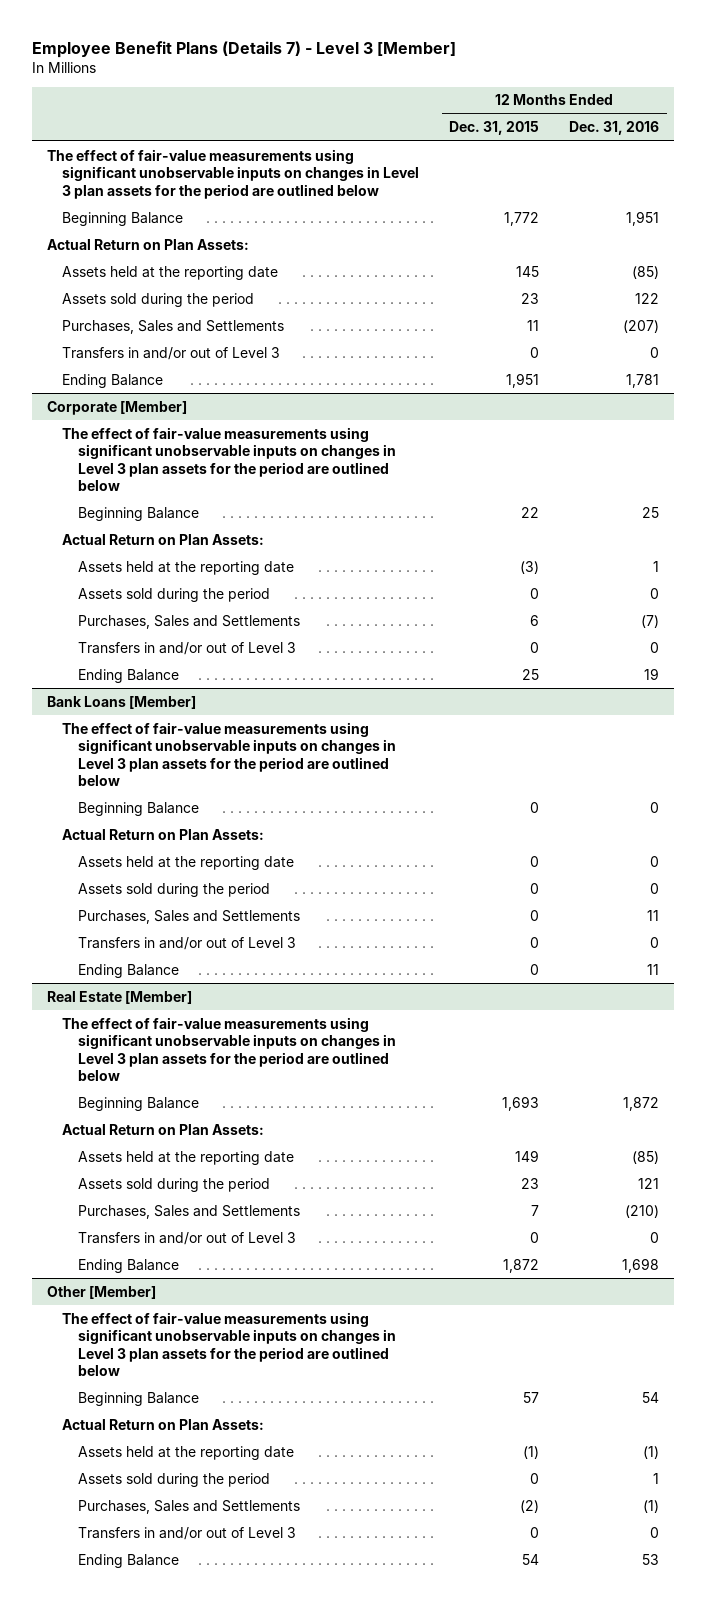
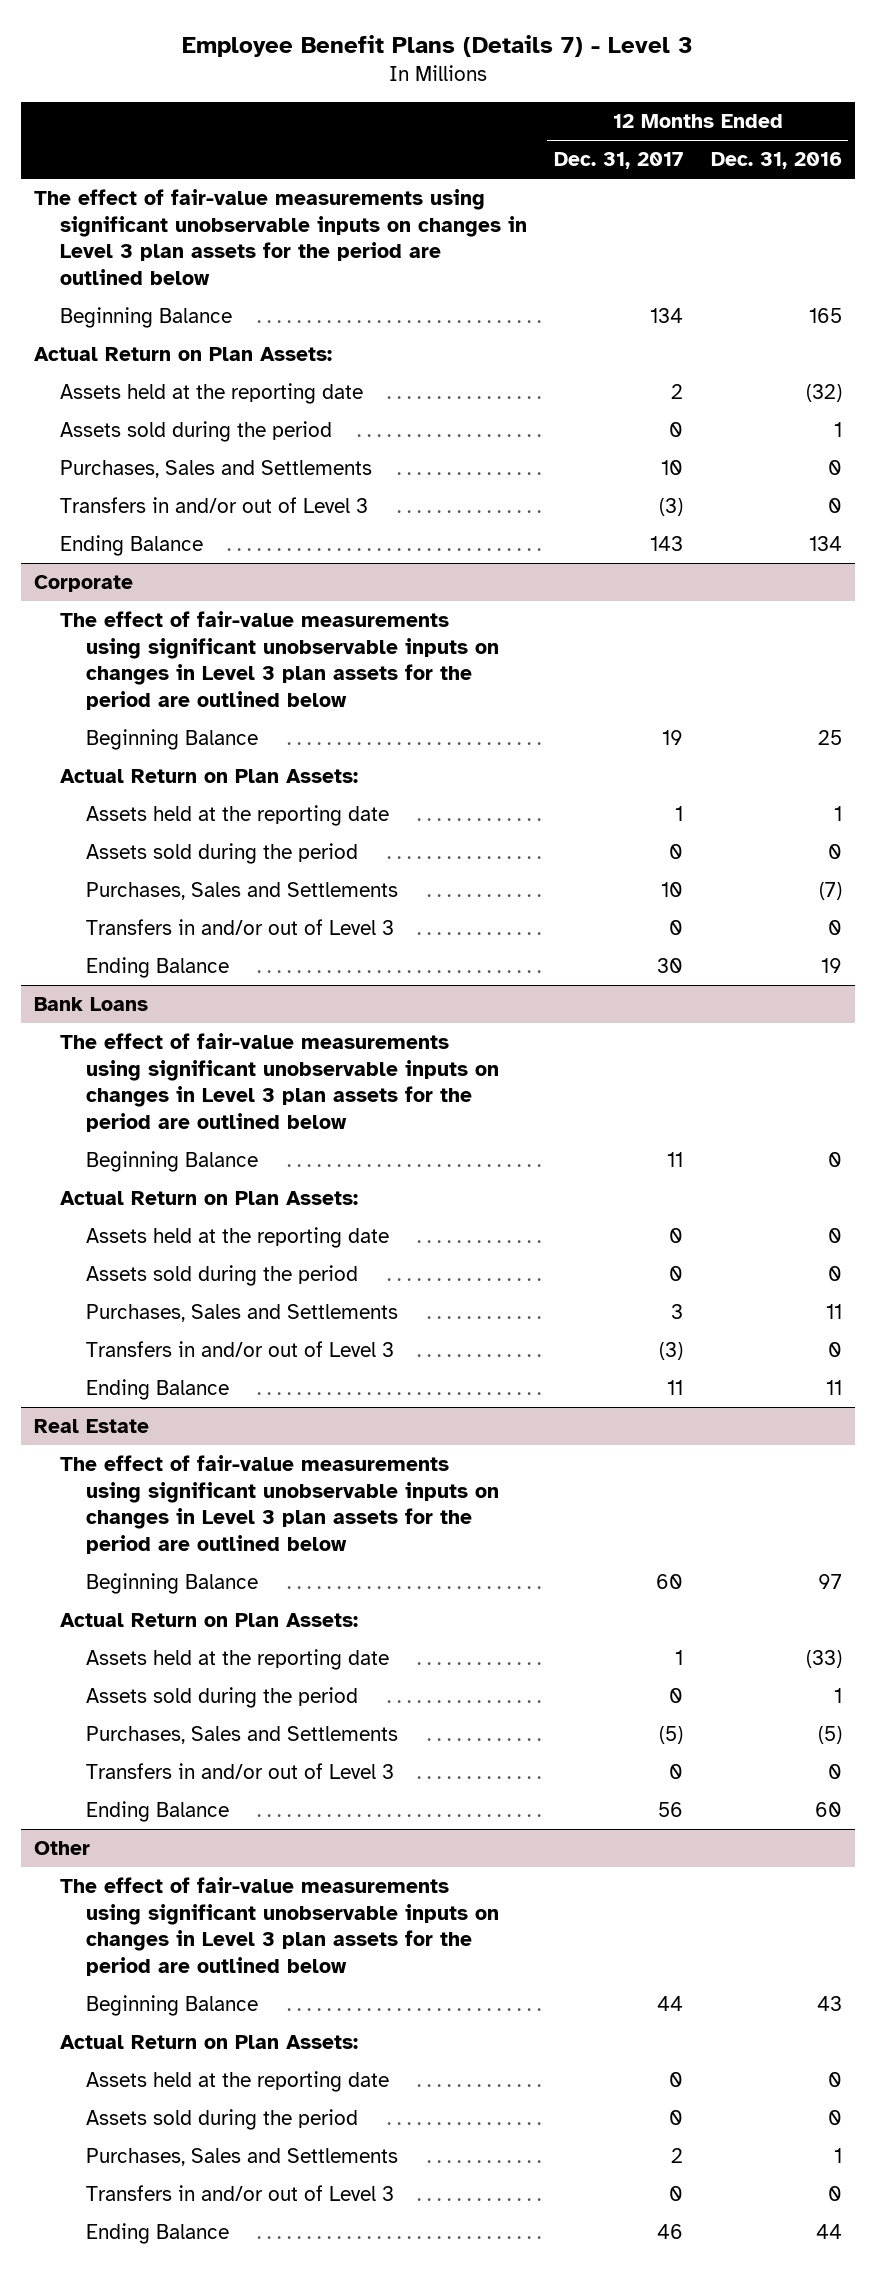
[31,40,456,58] Employee Benefit Plans (Details 7) - Level 3 [Member] -> [181,34,693,57] Employee Benefit Plans (Details 7) - Level 3
[449,121,540,136] Dec. 31, 2015 -> none
none -> [554,152,684,170] Dec. 31, 2017
[626,210,660,226] 1,951 -> [808,308,842,324] 165
[632,265,660,279] (85) -> [805,384,842,403] (32)
[635,292,660,304] 122 -> [833,422,842,438] 1
[623,319,660,333] (207) -> [827,460,842,476] 0
[626,373,660,388] 1,781 -> [808,536,842,552] 134
[46,400,187,415] Corporate [Member] -> [34,575,134,593] Corporate
[46,695,196,709] Bank Loans [Member] -> [34,997,149,1012] Bank Loans
[46,990,192,1004] Real Estate [Member] -> [34,1419,150,1434] Real Estate
[623,1096,660,1111] 1,872 -> [817,1574,842,1590] 97
[632,1150,660,1164] (85) -> [805,1650,842,1669] (33)
[638,1177,660,1189] 121 -> [833,1688,842,1704] 1
[625,1204,660,1218] (210) -> [817,1726,842,1745] (5)
[622,1257,660,1273] 1,698 -> [814,1802,842,1818] 60
[46,1285,156,1299] Other [Member] -> [34,1841,91,1856] Other
[642,1391,660,1403] 54 -> [816,1996,842,2012] 43
[643,1445,660,1459] (1) -> [827,2072,842,2088] 0
[653,1472,660,1484] 1 -> [827,2110,842,2126] 0
[643,1499,660,1513] (1) -> [833,2148,842,2164] 1
[642,1553,660,1565] 53 -> [815,2224,842,2240] 44

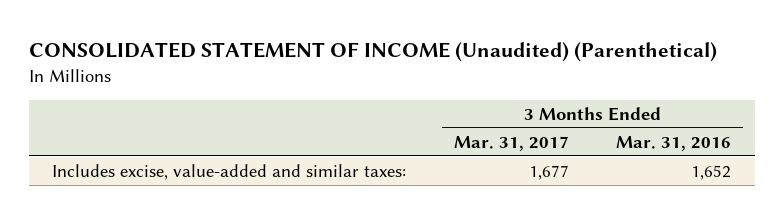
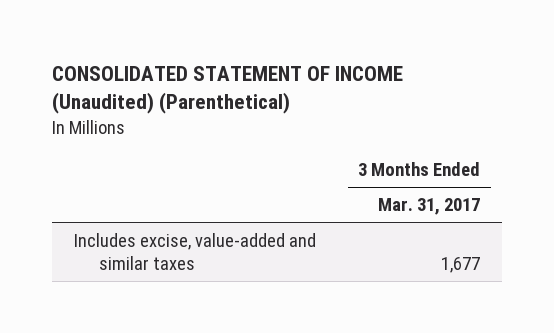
[616,135,732,151] Mar. 31, 2016 -> none
[52,163,407,180] Includes excise, value-added and similar taxes: -> [73,232,316,271] Includes excise, value-added and similar taxes

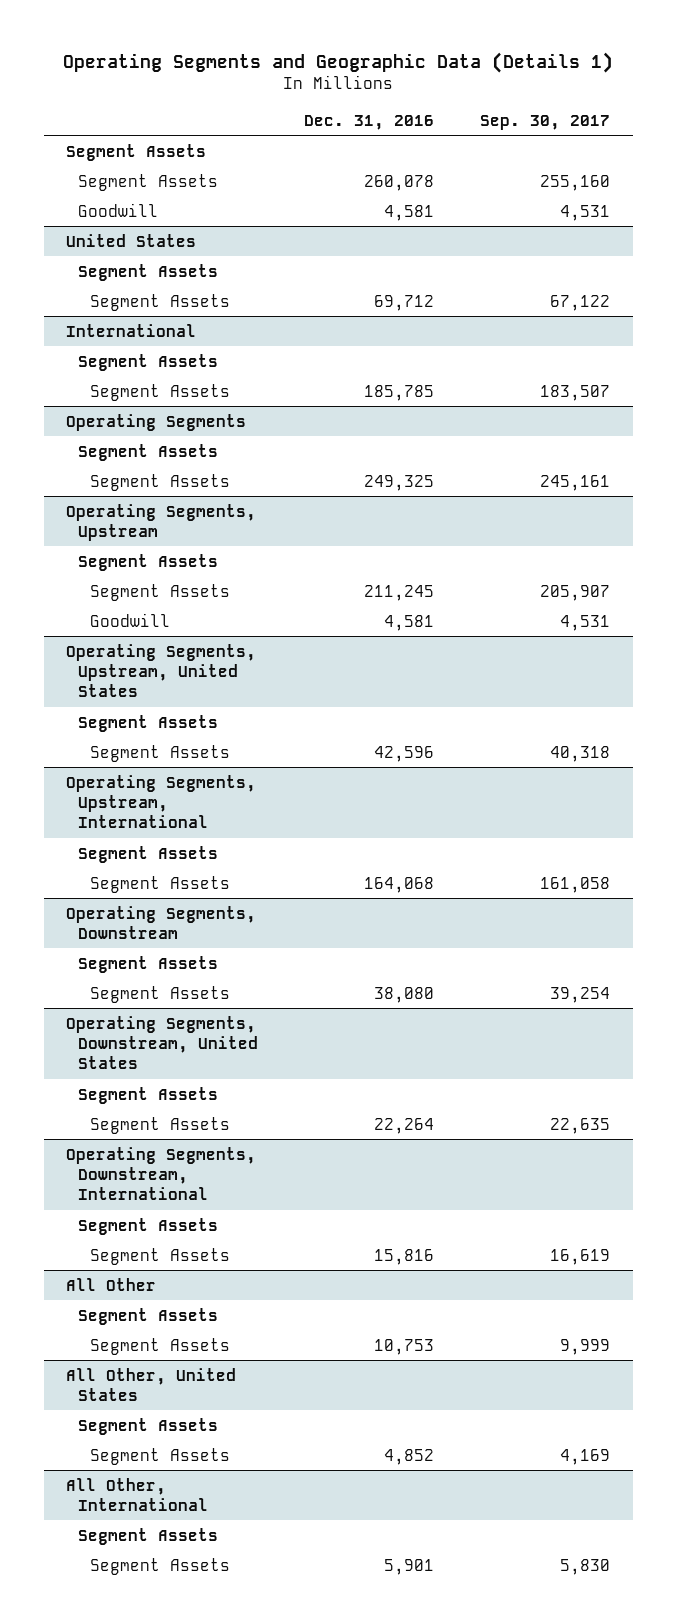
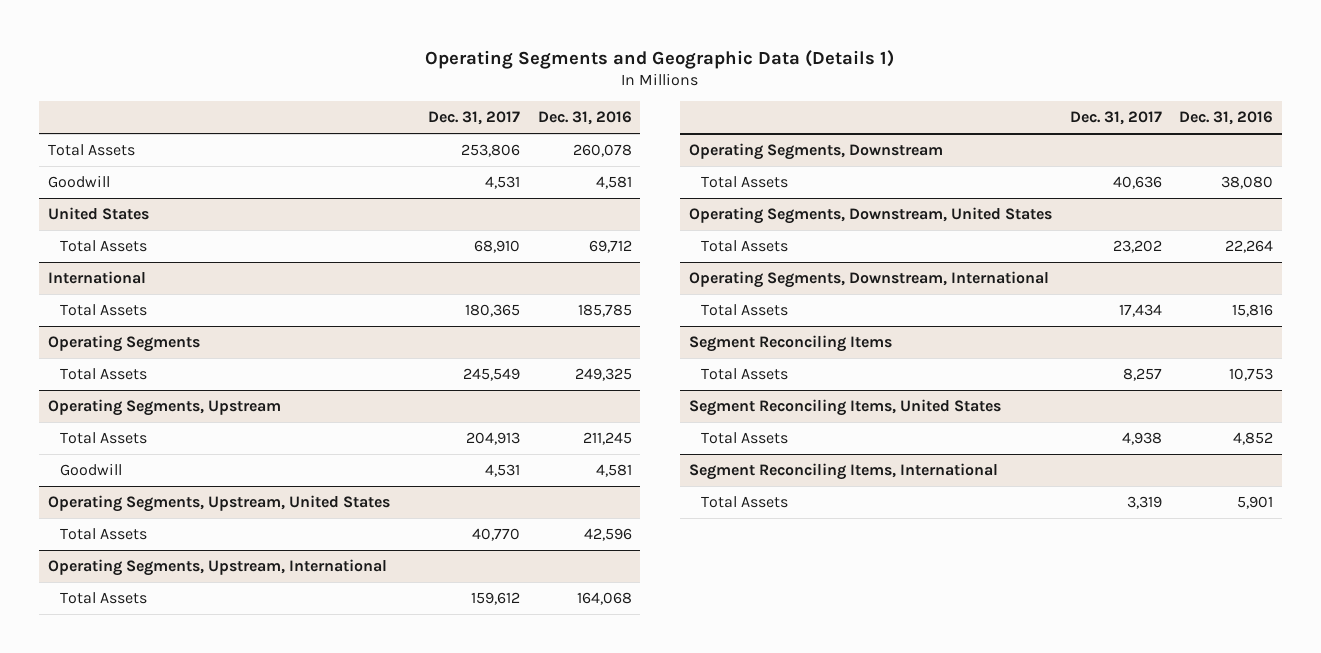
[479,114,610,130] Sep. 30, 2017 -> none
none -> [428,111,521,126] Dec. 31, 2017
[66,143,207,161] Segment Assets -> none
[78,173,219,191] Segment Assets -> [47,144,135,157] Total Assets
[78,263,219,281] Segment Assets -> none
[90,293,231,311] Segment Assets -> [59,240,147,253] Total Assets
[78,353,219,371] Segment Assets -> none
[90,383,231,401] Segment Assets -> [59,304,147,317] Total Assets
[78,443,219,461] Segment Assets -> none
[90,473,231,491] Segment Assets -> [59,368,147,381] Total Assets
[78,553,219,571] Segment Assets -> none
[90,583,231,601] Segment Assets -> [59,432,147,445] Total Assets
[78,714,219,732] Segment Assets -> none
[90,744,231,762] Segment Assets -> [59,528,147,541] Total Assets
[78,845,219,863] Segment Assets -> none
[90,875,231,893] Segment Assets -> [59,592,147,605] Total Assets
[78,955,219,973] Segment Assets -> none
[90,985,231,1003] Segment Assets -> [701,176,789,189] Total Assets
[78,1086,219,1104] Segment Assets -> none
[90,1116,231,1134] Segment Assets -> [701,240,789,253] Total Assets
[78,1217,219,1235] Segment Assets -> none
[78,1307,219,1325] Segment Assets -> none
[66,1367,237,1401] All Other, United States -> none
[78,1417,219,1435] Segment Assets -> none
[66,1477,209,1511] All Other, International -> none
[78,1527,219,1545] Segment Assets -> none
[90,1247,231,1265] Segment Assets -> [701,304,789,317] Total Assets
[66,1277,157,1291] All Other -> [689,335,893,353] Segment Reconciling Items
[90,1337,231,1355] Segment Assets -> [701,368,789,381] Total Assets
none -> [689,399,1002,417] Segment Reconciling Items, United States
[90,1447,231,1465] Segment Assets -> [701,432,789,445] Total Assets
none -> [689,463,999,481] Segment Reconciling Items, International
[90,1557,231,1575] Segment Assets -> [701,496,789,509] Total Assets

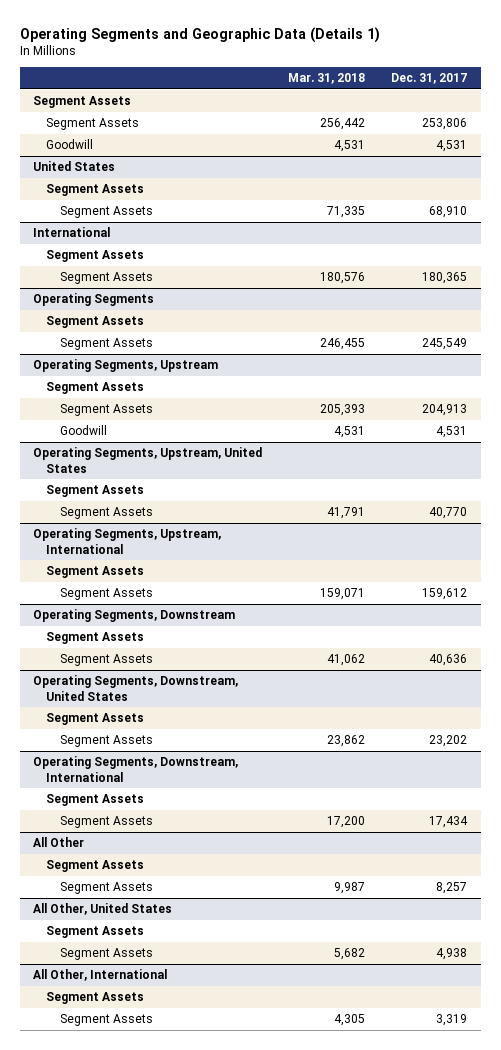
[537,111,632,126] Dec. 31, 2016 -> none
none -> [288,72,366,84] Mar. 31, 2018
none -> [33,96,132,109] Segment Assets
[47,144,135,157] Total Assets -> [46,118,140,131] Segment Assets
none -> [46,184,145,197] Segment Assets
[59,240,147,253] Total Assets -> [59,206,153,219] Segment Assets
none -> [46,250,145,263] Segment Assets
[59,304,147,317] Total Assets -> [59,272,153,285] Segment Assets
none -> [46,316,145,329] Segment Assets
[59,368,147,381] Total Assets -> [59,338,153,351] Segment Assets
none -> [46,382,145,395] Segment Assets
[59,432,147,445] Total Assets -> [59,404,153,417] Segment Assets
none -> [46,485,145,498] Segment Assets
[59,528,147,541] Total Assets -> [59,507,153,520] Segment Assets
none -> [46,566,145,579] Segment Assets
[59,592,147,605] Total Assets -> [59,588,153,601] Segment Assets
none -> [46,632,145,645] Segment Assets
[701,176,789,189] Total Assets -> [59,654,153,667] Segment Assets
none -> [46,713,145,726] Segment Assets
[701,240,789,253] Total Assets -> [59,735,153,748] Segment Assets
[689,399,1002,417] Segment Reconciling Items, United States -> none
[689,463,999,481] Segment Reconciling Items, International -> none
none -> [46,794,145,807] Segment Assets
[701,304,789,317] Total Assets -> [59,816,153,829] Segment Assets
[689,335,893,353] Segment Reconciling Items -> [33,837,85,848] All Other
none -> [46,860,145,873] Segment Assets
[701,368,789,381] Total Assets -> [59,882,153,895] Segment Assets
none -> [33,903,173,916] All Other, United States
none -> [46,926,145,939] Segment Assets
[701,432,789,445] Total Assets -> [59,948,153,961] Segment Assets
none -> [33,969,168,982] All Other, International
none -> [46,992,145,1005] Segment Assets
[701,496,789,509] Total Assets -> [59,1014,153,1027] Segment Assets

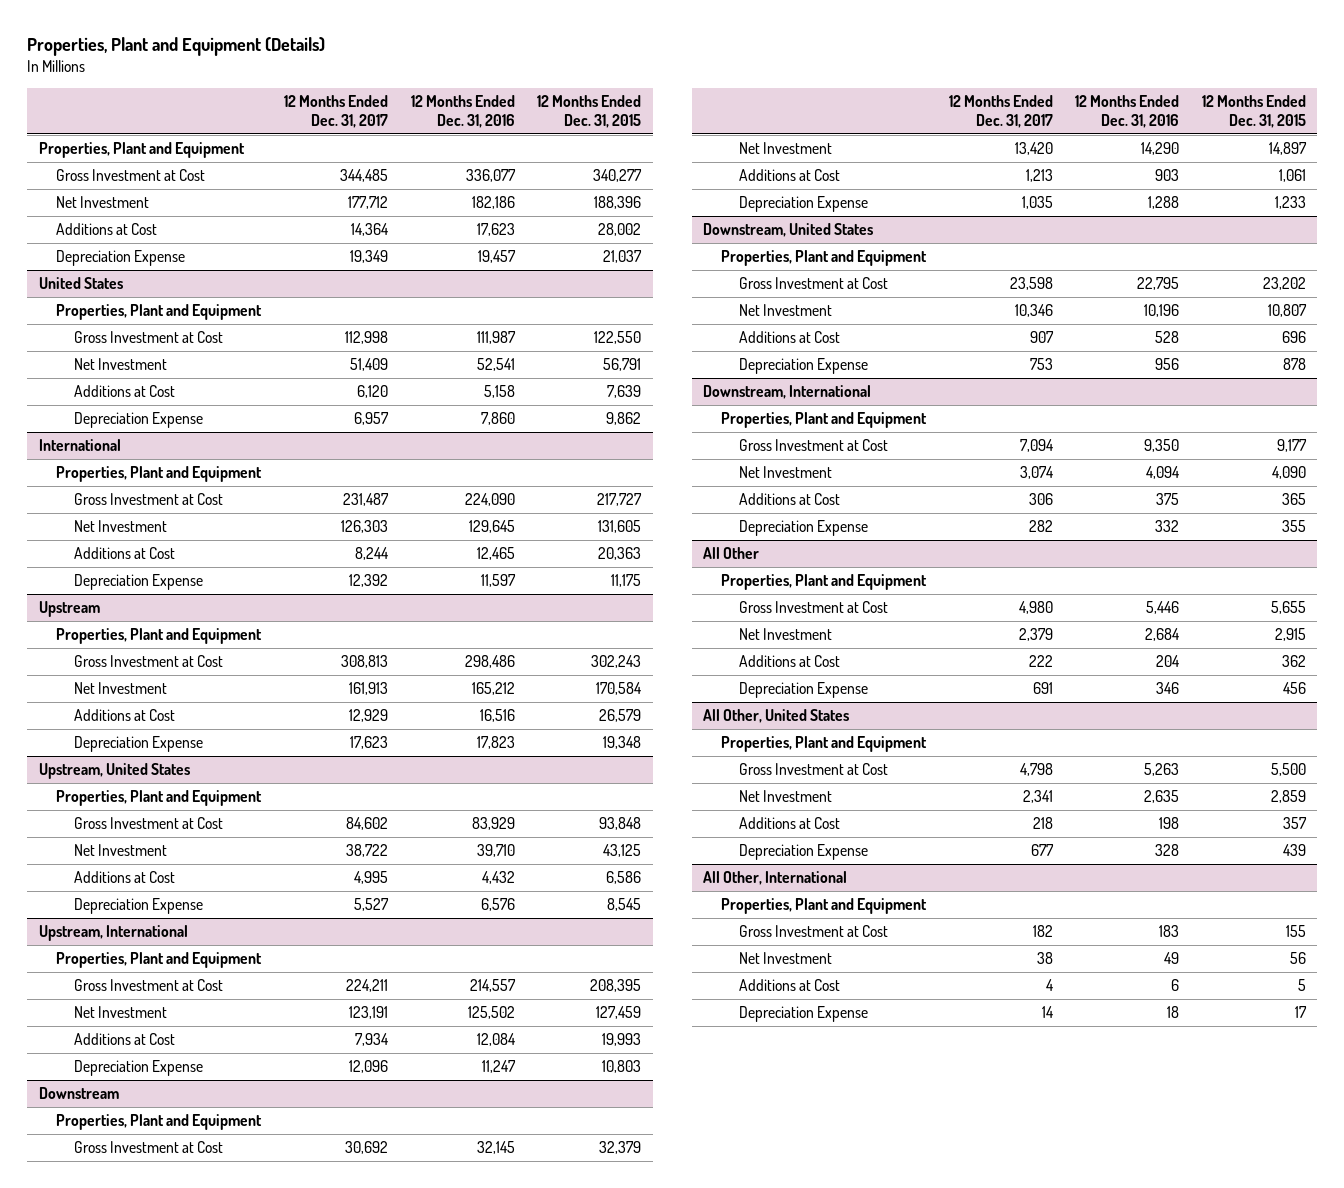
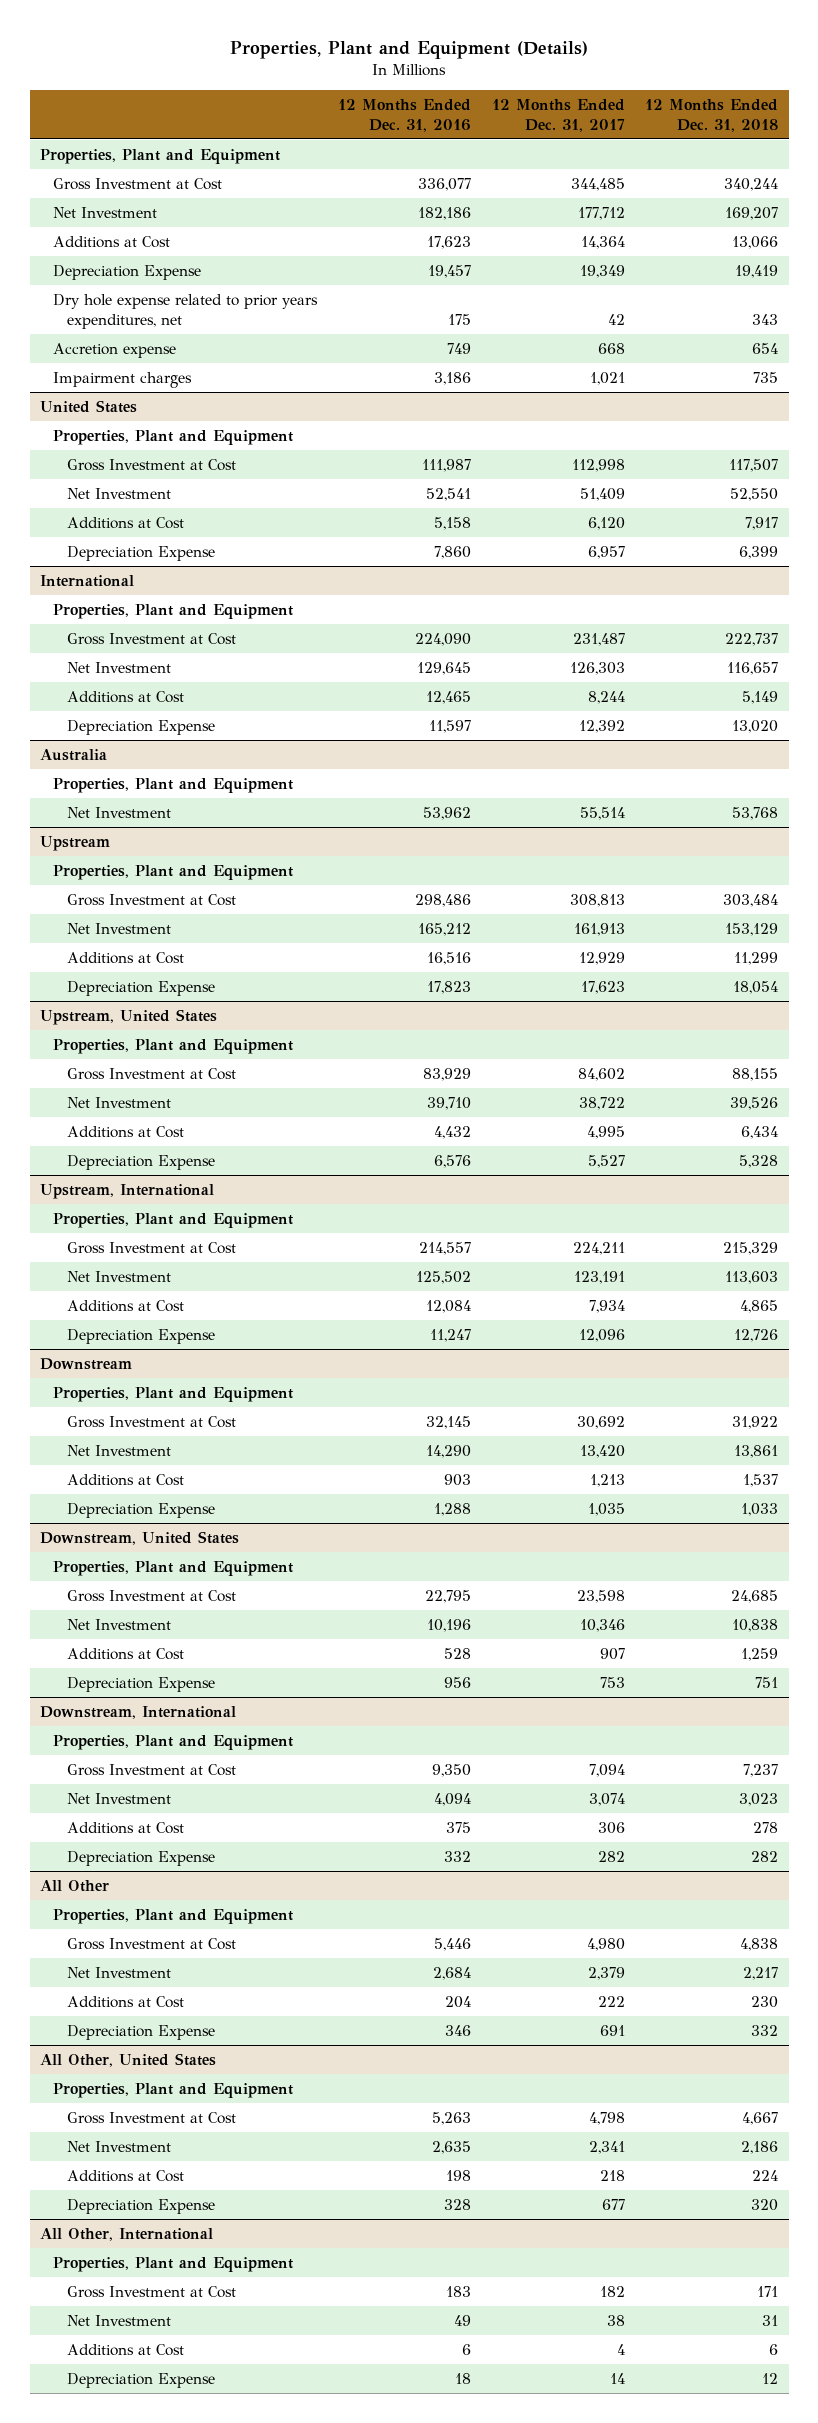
[537,95,642,128] 12 Months Ended Dec. 31, 2015 -> none
none -> [645,98,779,132] 12 Months Ended Dec. 31, 2018
none -> [53,293,319,329] Dry hole expense related to prior years expenditures, net
none -> [53,342,177,358] Accretion expense
none -> [53,371,193,388] Impairment charges
none -> [39,748,107,761] Australia
none -> [53,777,294,793] Properties, Plant and Equipment
none -> [66,806,171,818] Net Investment

